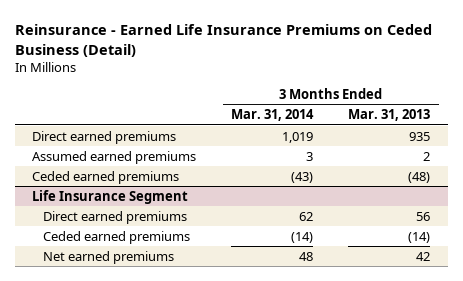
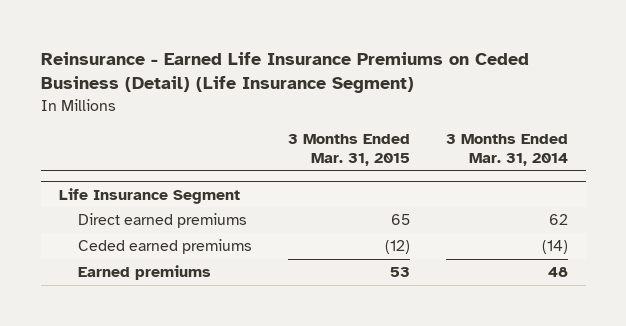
[14,23,432,57] Reinsurance - Earned Life Insurance Premiums on Ceded Business (Detail) -> [40,52,529,94] Reinsurance - Earned Life Insurance Premiums on Ceded Business (Detail) (Life Insurance Segment)
[348,109,431,122] Mar. 31, 2013 -> none
none -> [288,134,411,167] 3 Months Ended Mar. 31, 2015
[32,130,177,144] Direct earned premiums -> none
[32,150,197,164] Assumed earned premiums -> none
[32,170,180,184] Ceded earned premiums -> none
[42,250,174,264] Net earned premiums -> [78,265,212,281] Earned premiums

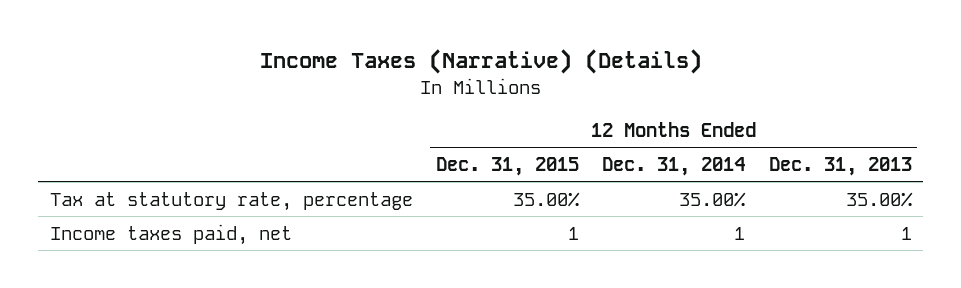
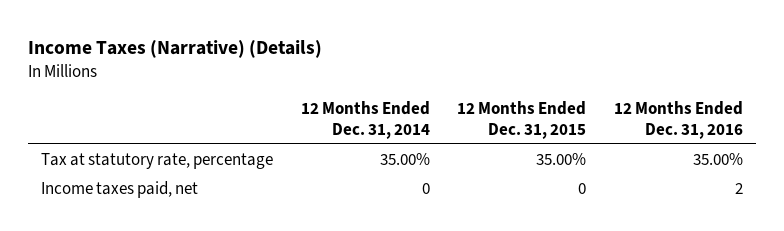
[768,156,912,176] Dec. 31, 2013 -> none
none -> [613,101,743,139] 12 Months Ended Dec. 31, 2016
[568,226,580,240] 1 -> [578,183,587,195] 0
[734,226,746,240] 1 -> [421,183,430,195] 0

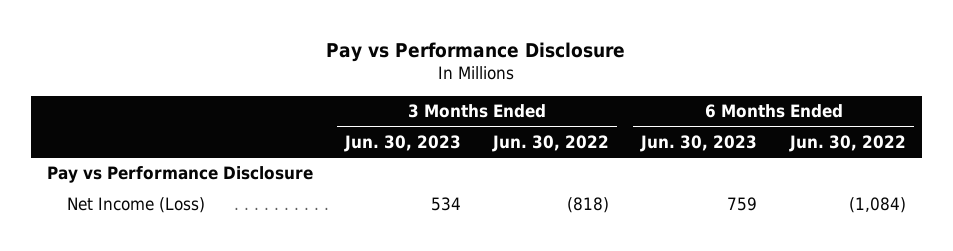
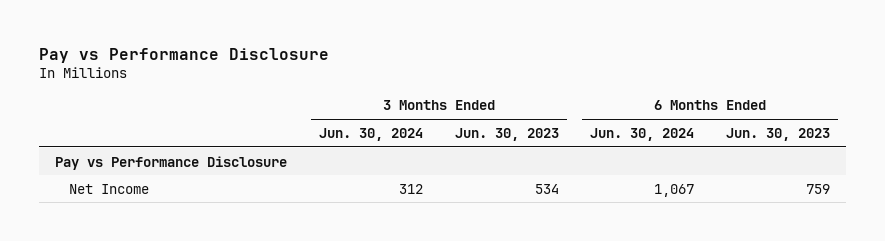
[492,135,610,153] Jun. 30, 2022 -> none
[788,135,906,153] Jun. 30, 2022 -> none
none -> [318,127,423,141] Jun. 30, 2024
none -> [590,127,695,141] Jun. 30, 2024
[67,197,206,214] Net Income (Loss) -> [68,183,149,194] Net Income

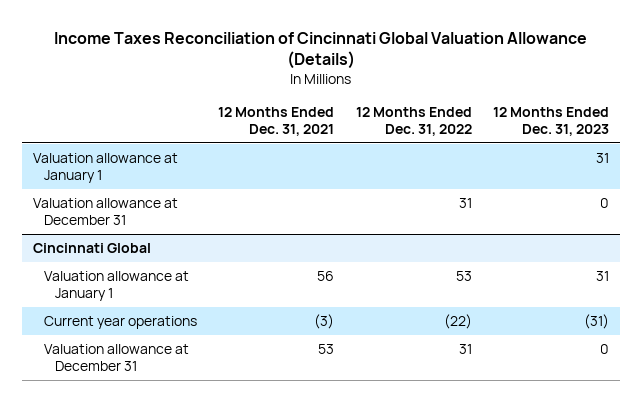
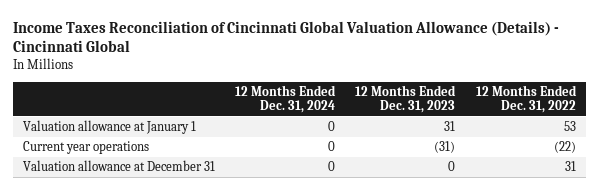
[53,31,587,70] Income Taxes Reconciliation of Cincinnati Global Valuation Allowance (Details) -> [13,20,560,53] Income Taxes Reconciliation of Cincinnati Global Valuation Allowance (Details) - Cincinnati Global
[218,106,335,137] 12 Months Ended Dec. 31, 2021 -> none
none -> [235,84,337,114] 12 Months Ended Dec. 31, 2024
[32,152,178,184] Valuation allowance at January 1 -> none
[32,197,178,226] Valuation allowance at December 31 -> none
[32,242,151,253] Cincinnati Global -> none

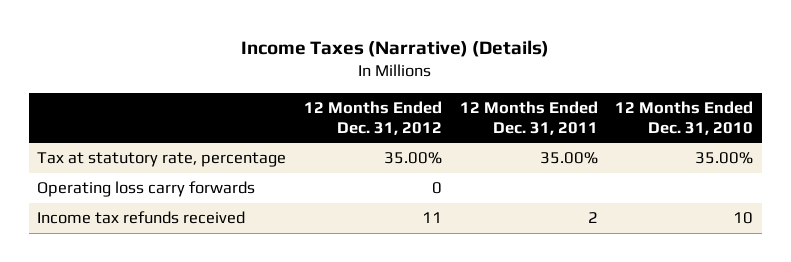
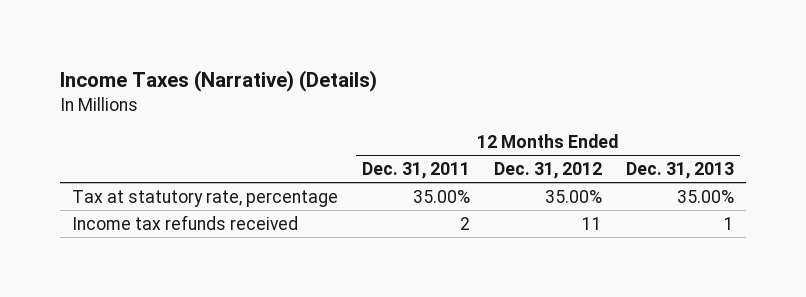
[615,101,754,135] 12 Months Ended Dec. 31, 2010 -> none
none -> [626,161,735,179] Dec. 31, 2013
[37,181,256,198] Operating loss carry forwards -> none

